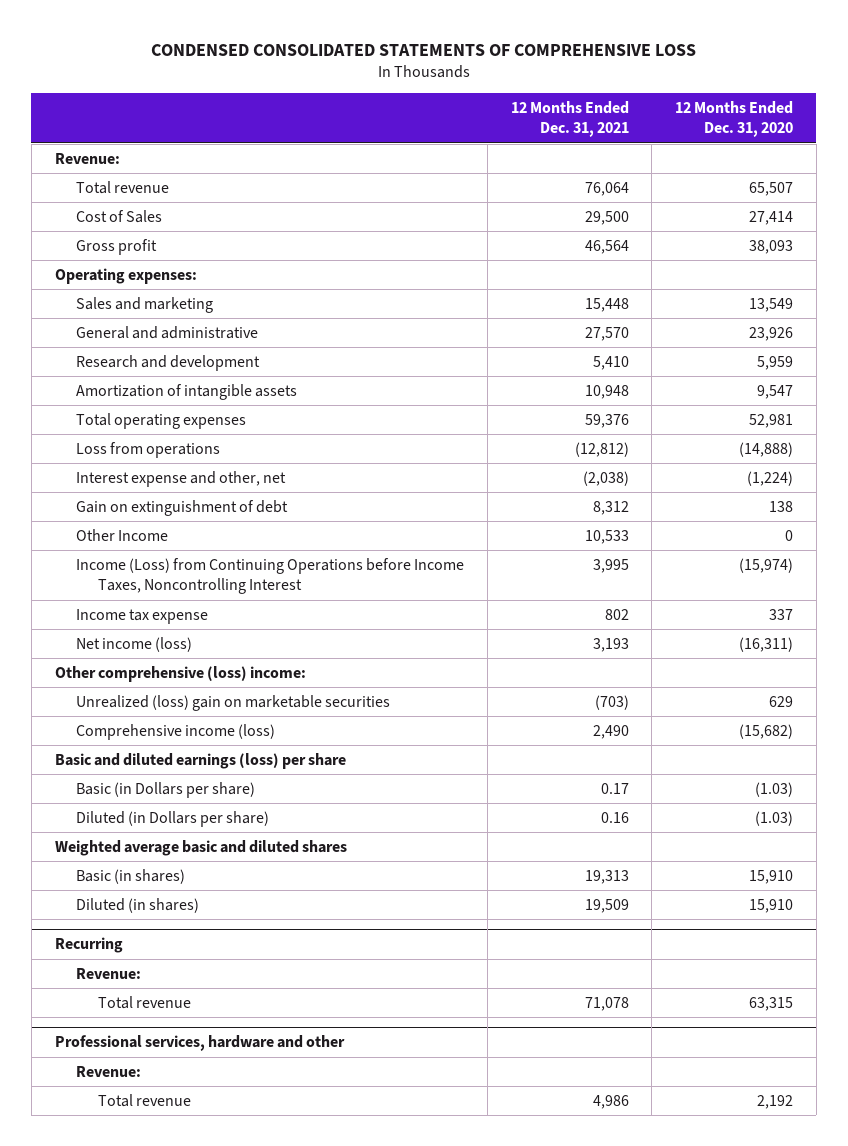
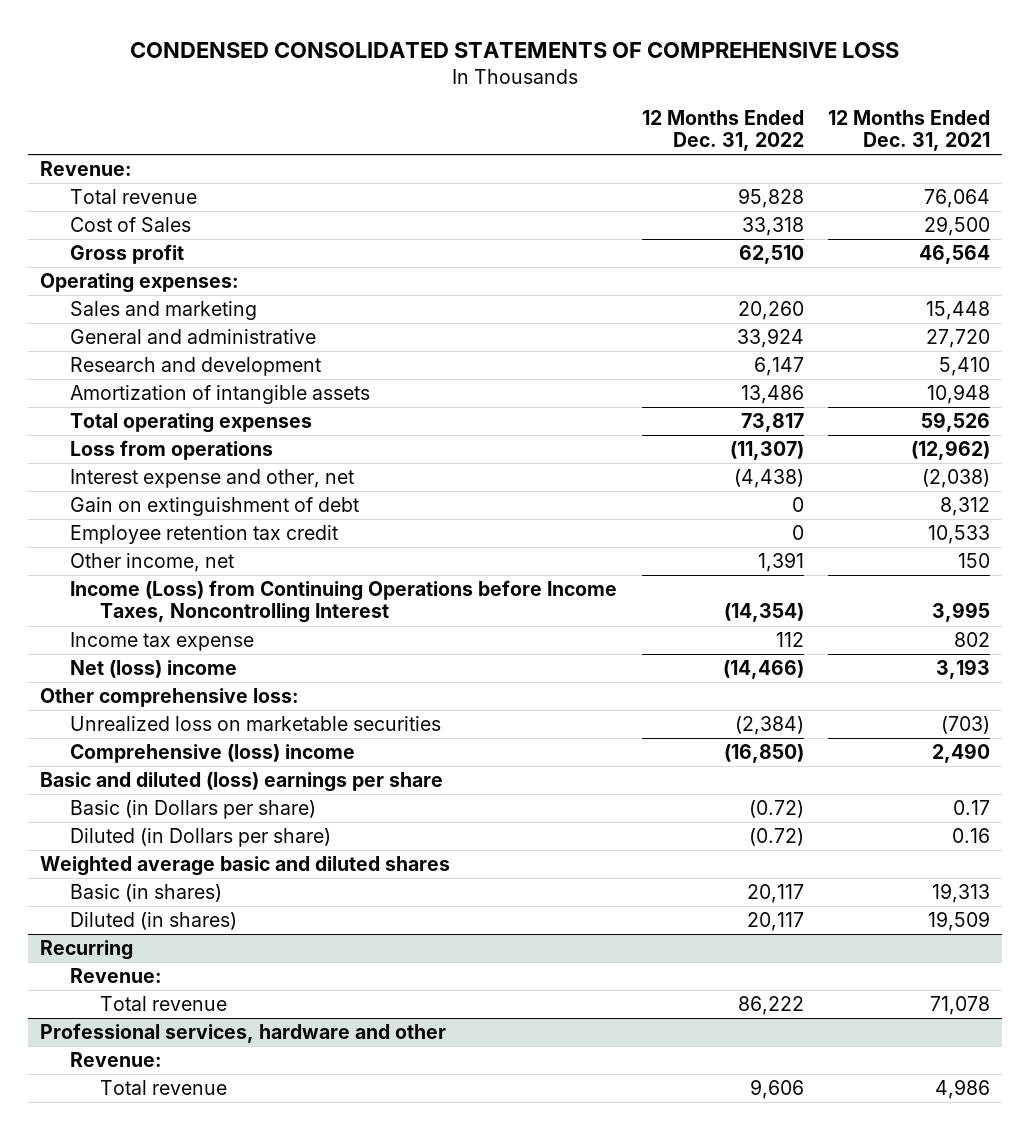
[675,101,794,138] 12 Months Ended Dec. 31, 2020 -> none
none -> [641,109,804,152] 12 Months Ended Dec. 31, 2022
[584,326,629,341] 27,570 -> [925,329,990,349] 27,720
[584,413,629,428] 59,376 -> [920,412,990,433] 59,526
[574,441,629,457] (12,812) -> [910,440,990,461] (12,962)
[76,528,169,541] Other Income -> [70,525,339,545] Employee retention tax credit
none -> [70,553,235,573] Other income, net
[76,636,193,652] Net income (loss) -> [70,660,238,679] Net (loss) income
[54,665,306,682] Other comprehensive (loss) income: -> [40,688,300,708] Other comprehensive loss:
[76,694,391,711] Unrealized (loss) gain on marketable securities -> [70,716,442,732] Unrealized loss on marketable securities
[76,723,276,740] Comprehensive income (loss) -> [70,744,356,764] Comprehensive (loss) income
[54,752,346,769] Basic and diluted earnings (loss) per share -> [40,772,444,793] Basic and diluted (loss) earnings per share

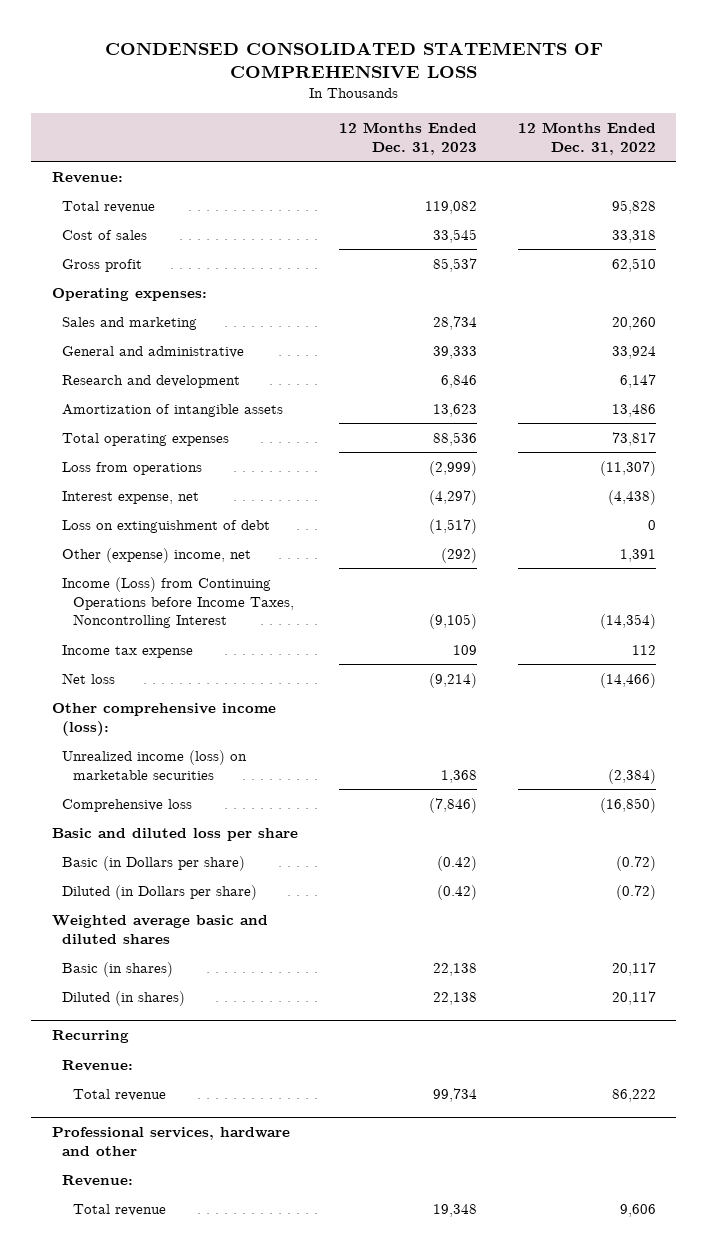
[827,109,990,152] 12 Months Ended Dec. 31, 2021 -> none
none -> [338,122,477,155] 12 Months Ended Dec. 31, 2023
[70,217,192,233] Cost of Sales -> [62,229,148,240] Cost of sales
[70,525,339,545] Employee retention tax credit -> none
[70,469,355,489] Interest expense and other, net -> [62,490,200,504] Interest expense, net
[70,497,360,517] Gain on extinguishment of debt -> [62,519,271,533] Loss on extinguishment of debt
[70,553,235,573] Other income, net -> [62,547,252,563] Other (expense) income, net
[70,660,238,679] Net (loss) income -> [62,672,116,684] Net loss
[40,688,300,708] Other comprehensive loss: -> [51,702,276,736] Other comprehensive income (loss):
[70,716,442,732] Unrealized loss on marketable securities -> [62,749,248,780] Unrealized income (loss) on marketable securities
[70,744,356,764] Comprehensive (loss) income -> [62,798,193,812] Comprehensive loss
[40,772,444,793] Basic and diluted (loss) earnings per share -> [51,827,298,841] Basic and diluted loss per share

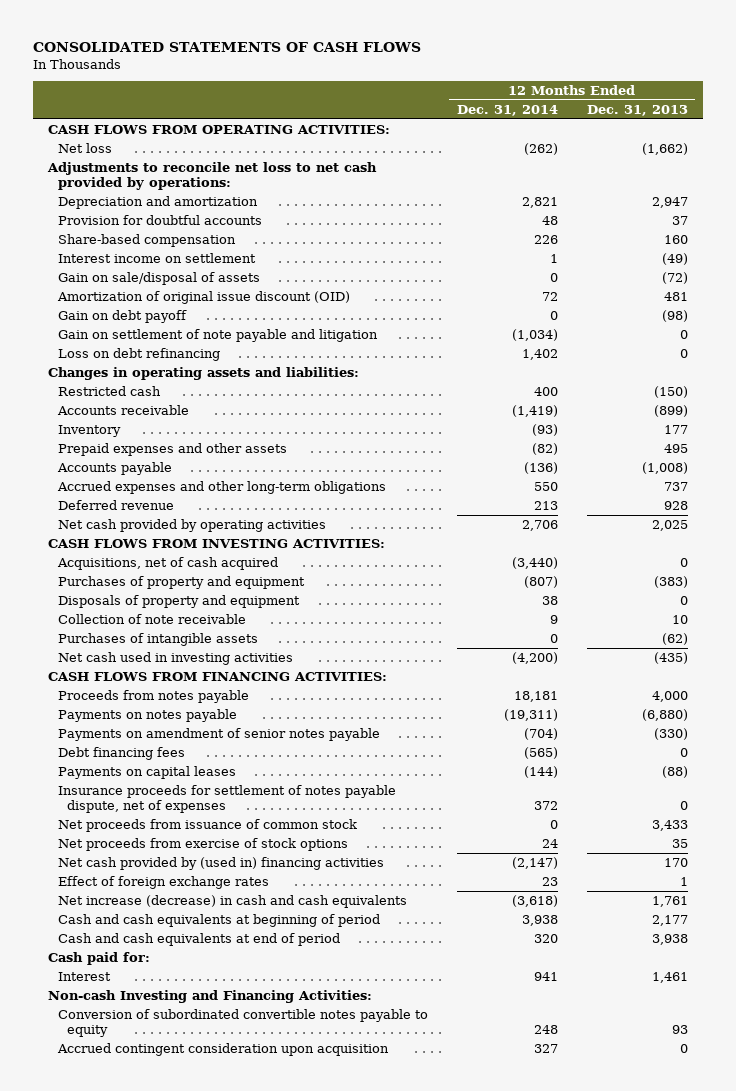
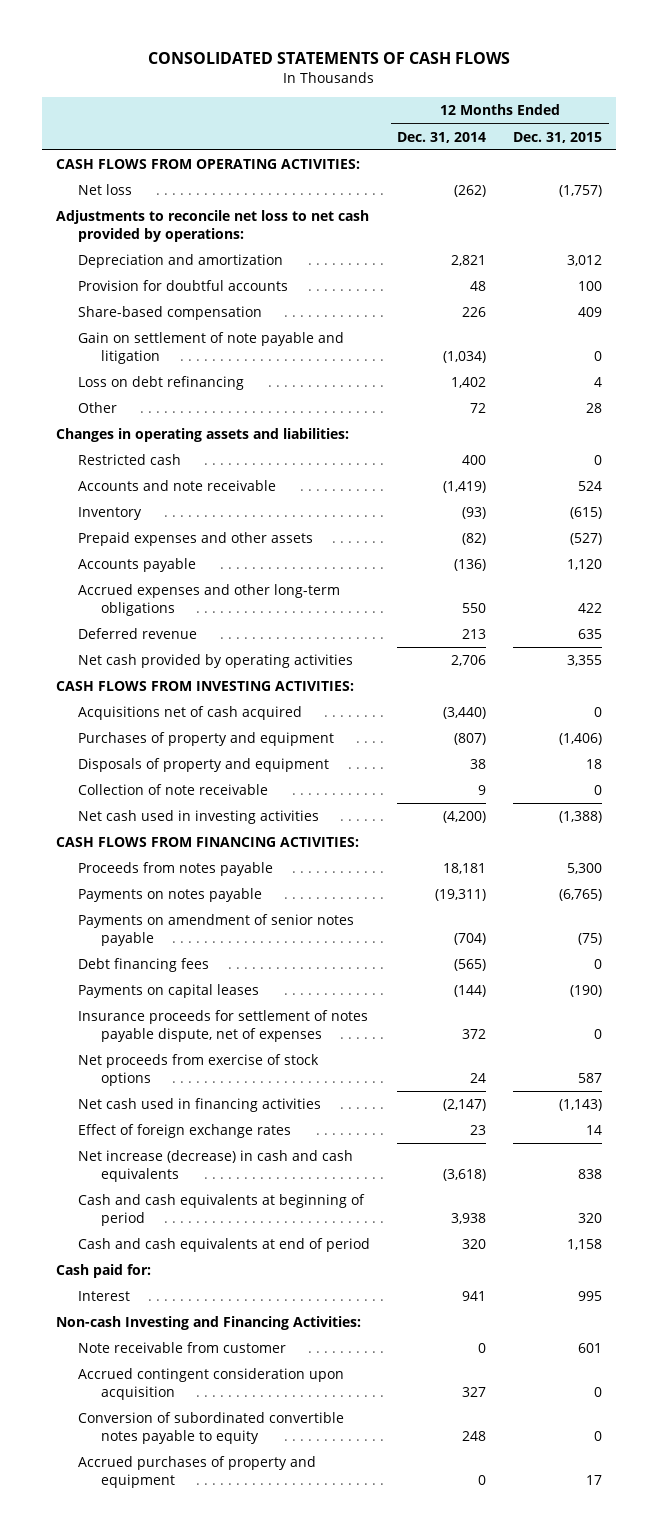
[586,104,688,116] Dec. 31, 2013 -> none
none -> [513,131,603,143] Dec. 31, 2015
[57,252,256,263] Interest income on settlement -> none
[57,271,260,285] Gain on sale/disposal of assets -> none
[56,290,350,304] Amortization of original issue discount (OID) -> none
[57,309,187,323] Gain on debt payoff -> none
none -> [78,402,118,414] Other
[56,404,189,415] Accounts receivable -> [78,480,277,492] Accounts and note receivable
[56,556,278,570] Acquisitions, net of cash acquired -> [78,706,303,721] Acquisitions net of cash acquired
[57,632,258,646] Purchases of intangible assets -> none
[57,818,357,832] Net proceeds from issuance of common stock -> none
[57,856,384,870] Net cash provided by (used in) financing activities -> [78,1098,322,1113] Net cash used in financing activities
none -> [78,1342,287,1354] Note receivable from customer
[57,1008,428,1037] Conversion of subordinated convertible notes payable to equity -> [78,1412,345,1445] Conversion of subordinated convertible notes payable to equity
none -> [78,1456,317,1489] Accrued purchases of property and equipment

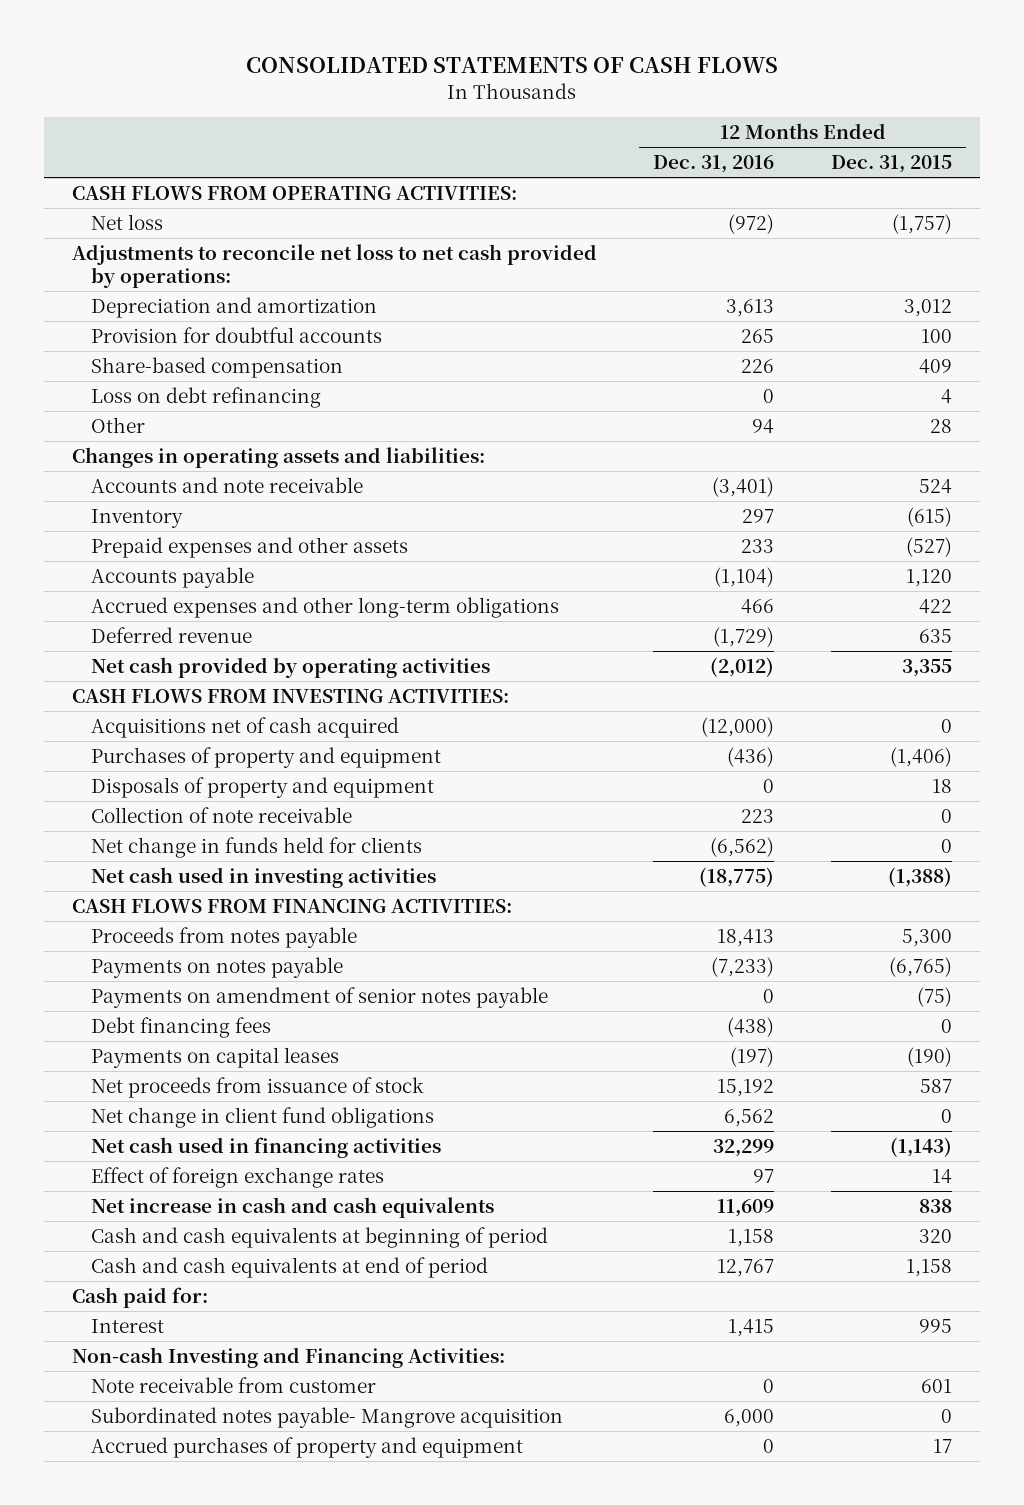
[397,131,487,143] Dec. 31, 2014 -> none
none -> [653,155,775,174] Dec. 31, 2016
[78,332,345,365] Gain on settlement of note payable and litigation -> none
[78,454,182,466] Restricted cash -> none
none -> [91,836,423,858] Net change in funds held for clients
[78,1010,369,1043] Insurance proceeds for settlement of notes payable dispute, net of expenses -> none
[78,1054,320,1087] Net proceeds from exercise of stock options -> [91,1076,425,1098] Net proceeds from issuance of stock
none -> [91,1106,435,1128] Net change in client fund obligations
[78,1150,354,1183] Net increase (decrease) in cash and cash equivalents -> [91,1196,495,1218] Net increase in cash and cash equivalents
[78,1368,345,1401] Accrued contingent consideration upon acquisition -> none
[78,1412,345,1445] Conversion of subordinated convertible notes payable to equity -> [91,1406,564,1428] Subordinated notes payable- Mangrove acquisition

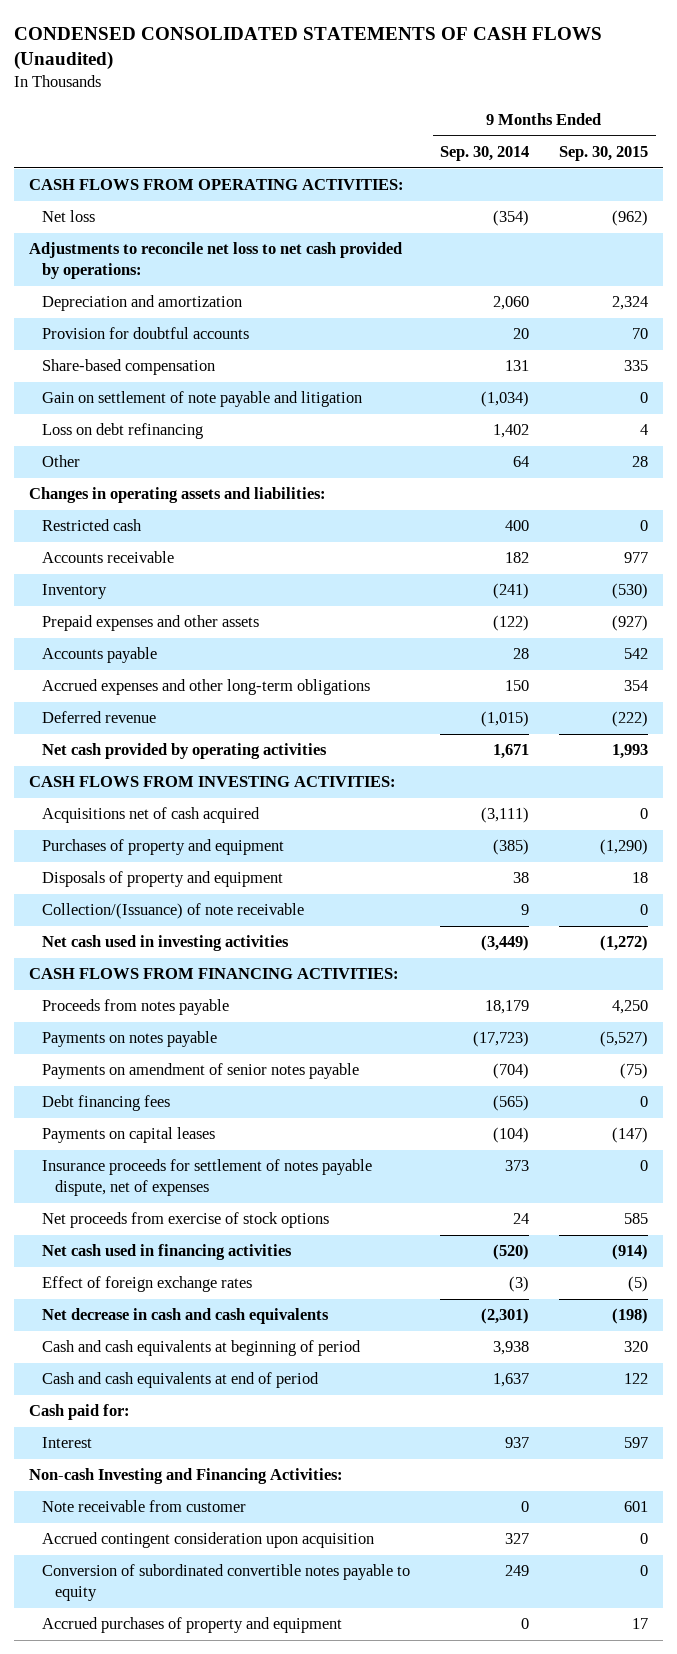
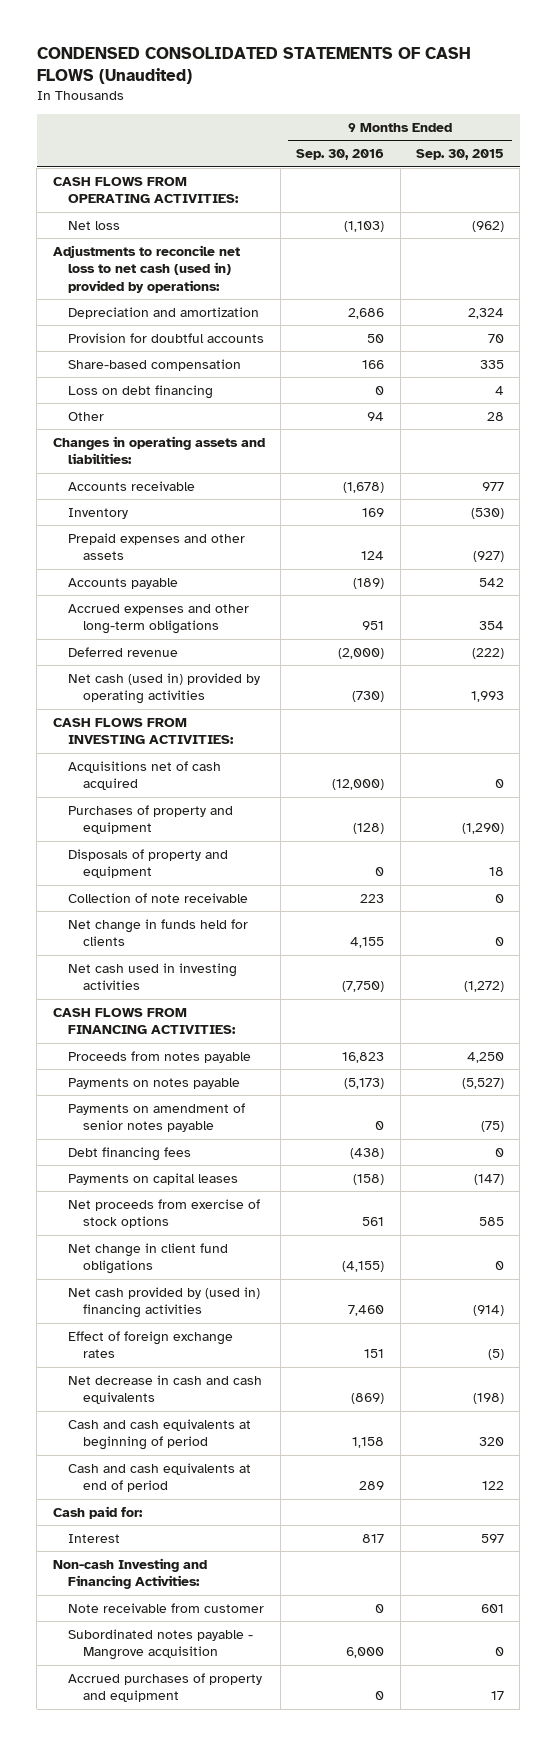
[440,146,530,162] Sep. 30, 2014 -> none
none -> [296,149,385,161] Sep. 30, 2016
[29,242,403,280] Adjustments to reconcile net loss to net cash provided by operations: -> [52,244,240,293] Adjustments to reconcile net loss to net cash (used in) provided by operations:
[42,391,363,408] Gain on settlement of note payable and litigation -> none
[42,423,204,440] Loss on debt refinancing -> [68,384,214,399] Loss on debt financing
[42,519,143,532] Restricted cash -> none
[42,743,328,760] Net cash provided by operating activities -> [68,672,261,705] Net cash (used in) provided by operating activities
[42,903,305,920] Collection/(Issuance) of note receivable -> [68,892,249,903] Collection of note receivable
none -> [68,918,249,947] Net change in funds held for clients
[42,1159,373,1197] Insurance proceeds for settlement of notes payable dispute, net of expenses -> none
none -> [68,1242,229,1275] Net change in client fund obligations
[42,1244,293,1261] Net cash used in financing activities -> [68,1286,261,1319] Net cash provided by (used in) financing activities
[42,1532,375,1549] Accrued contingent consideration upon acquisition -> none
[42,1564,411,1602] Conversion of subordinated convertible notes payable to equity -> none
none -> [68,1628,254,1661] Subordinated notes payable - Mangrove acquisition

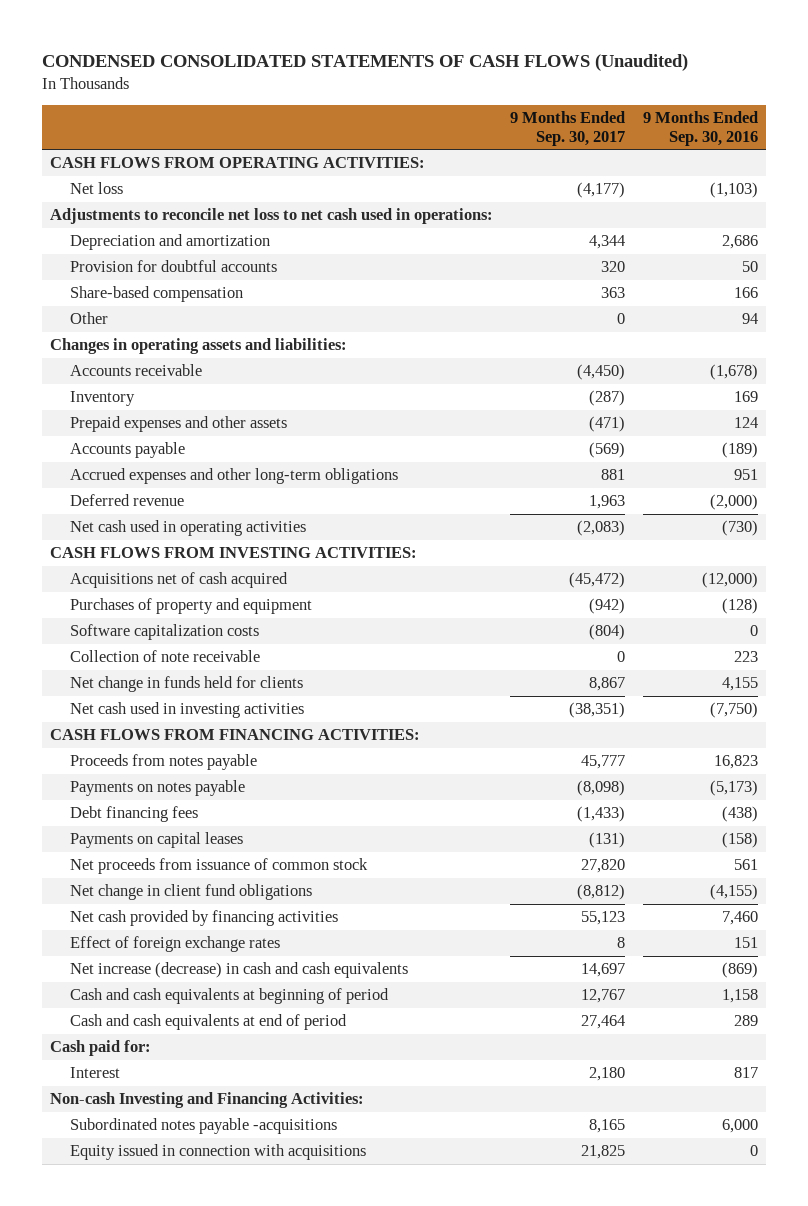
[415,149,504,161] Sep. 30, 2015 -> none
none -> [510,111,626,146] 9 Months Ended Sep. 30, 2017
[52,244,240,293] Adjustments to reconcile net loss to net cash (used in) provided by operations: -> [50,208,494,225] Adjustments to reconcile net loss to net cash used in operations:
[68,384,214,399] Loss on debt financing -> none
[68,672,261,705] Net cash (used in) provided by operating activities -> [69,520,306,537] Net cash used in operating activities
[68,848,229,879] Disposals of property and equipment -> none
none -> [69,624,259,641] Software capitalization costs
[68,1102,246,1133] Payments on amendment of senior notes payable -> none
[68,1198,261,1229] Net proceeds from exercise of stock options -> [69,858,368,875] Net proceeds from issuance of common stock
[68,1286,261,1319] Net cash provided by (used in) financing activities -> [69,910,338,927] Net cash provided by financing activities
[68,1374,263,1405] Net decrease in cash and cash equivalents -> [69,962,408,979] Net increase (decrease) in cash and cash equivalents
[68,1602,265,1613] Note receivable from customer -> none
[68,1672,263,1703] Accrued purchases of property and equipment -> none
[68,1628,254,1661] Subordinated notes payable - Mangrove acquisition -> [69,1118,337,1135] Subordinated notes payable -acquisitions
none -> [69,1144,366,1161] Equity issued in connection with acquisitions

